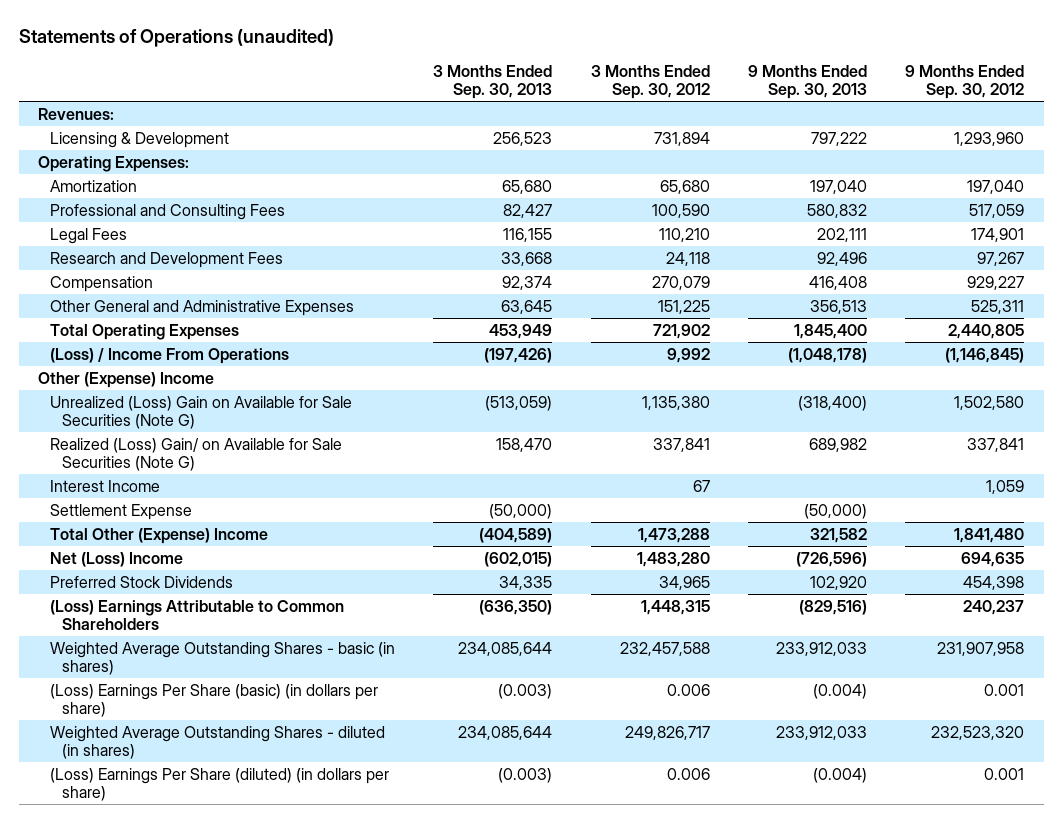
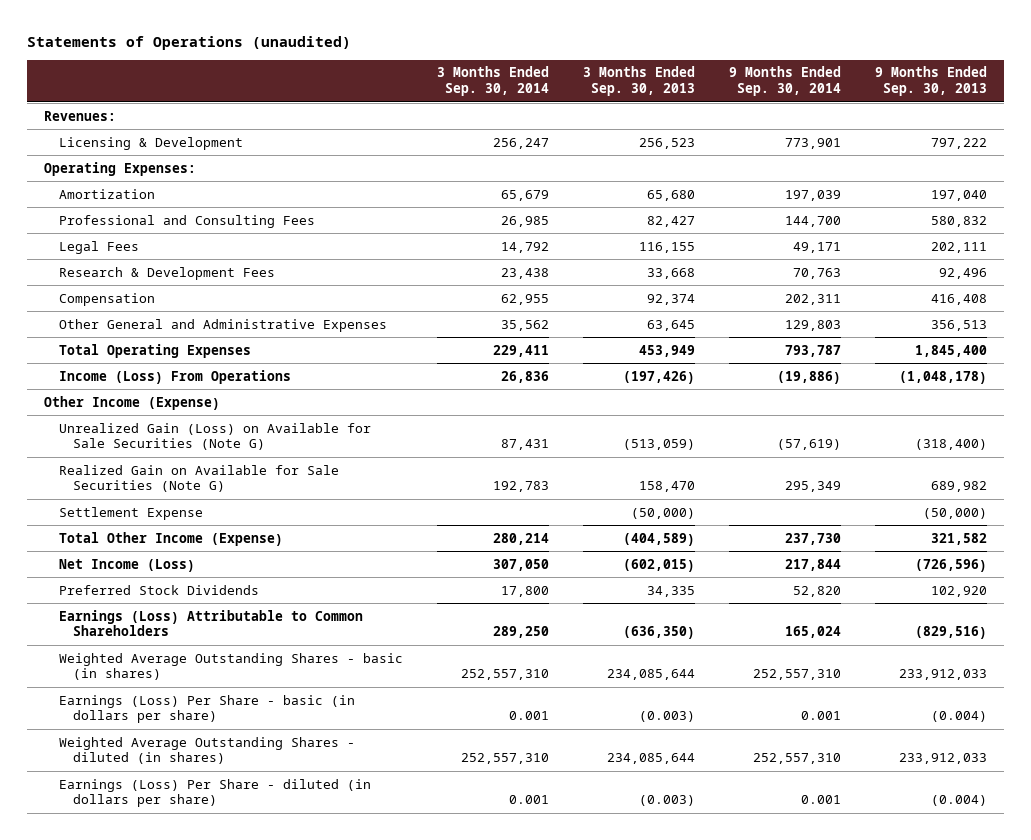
[590,65,710,100] 3 Months Ended Sep. 30, 2012 -> none
[905,65,1025,100] 9 Months Ended Sep. 30, 2012 -> none
none -> [436,66,549,97] 3 Months Ended Sep. 30, 2014
none -> [729,66,842,97] 9 Months Ended Sep. 30, 2014
[50,251,284,268] Research and Development Fees -> [58,266,275,280] Research & Development Fees
[50,479,161,492] Interest Income -> none
[50,347,290,364] (Loss) / Income From Operations -> [58,369,291,384] Income (Loss) From Operations
[37,371,214,388] Other (Expense) Income -> [44,395,221,410] Other Income (Expense)
[50,395,353,429] Unrealized (Loss) Gain on Available for Sale Securities (Note G) -> [58,422,371,451] Unrealized Gain (Loss) on Available for Sale Securities (Note G)
[50,437,343,471] Realized (Loss) Gain/ on Available for Sale Securities (Note G) -> [58,464,339,493] Realized Gain on Available for Sale Securities (Note G)
[50,527,269,544] Total Other (Expense) Income -> [58,531,283,546] Total Other Income (Expense)
[50,551,184,567] Net (Loss) Income -> [58,558,195,572] Net Income (Loss)
[50,599,345,630] (Loss) Earnings Attributable to Common Shareholders -> [58,609,363,637] Earnings (Loss) Attributable to Common Shareholders
[50,683,379,717] (Loss) Earnings Per Share (basic) (in dollars per share) -> [58,694,355,724] Earnings (Loss) Per Share - basic (in dollars per share)
[50,767,390,801] (Loss) Earnings Per Share (diluted) (in dollars per share) -> [58,778,371,808] Earnings (Loss) Per Share - diluted (in dollars per share)

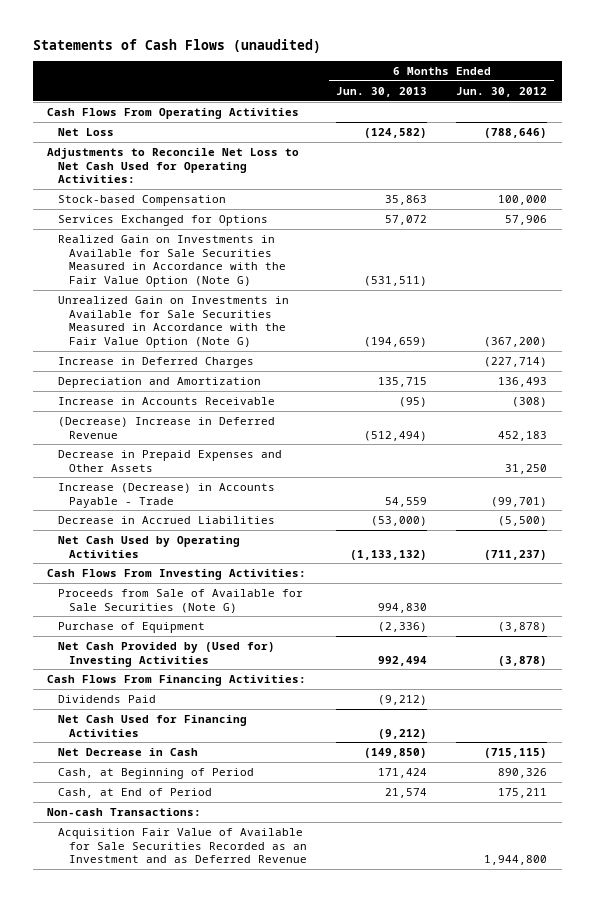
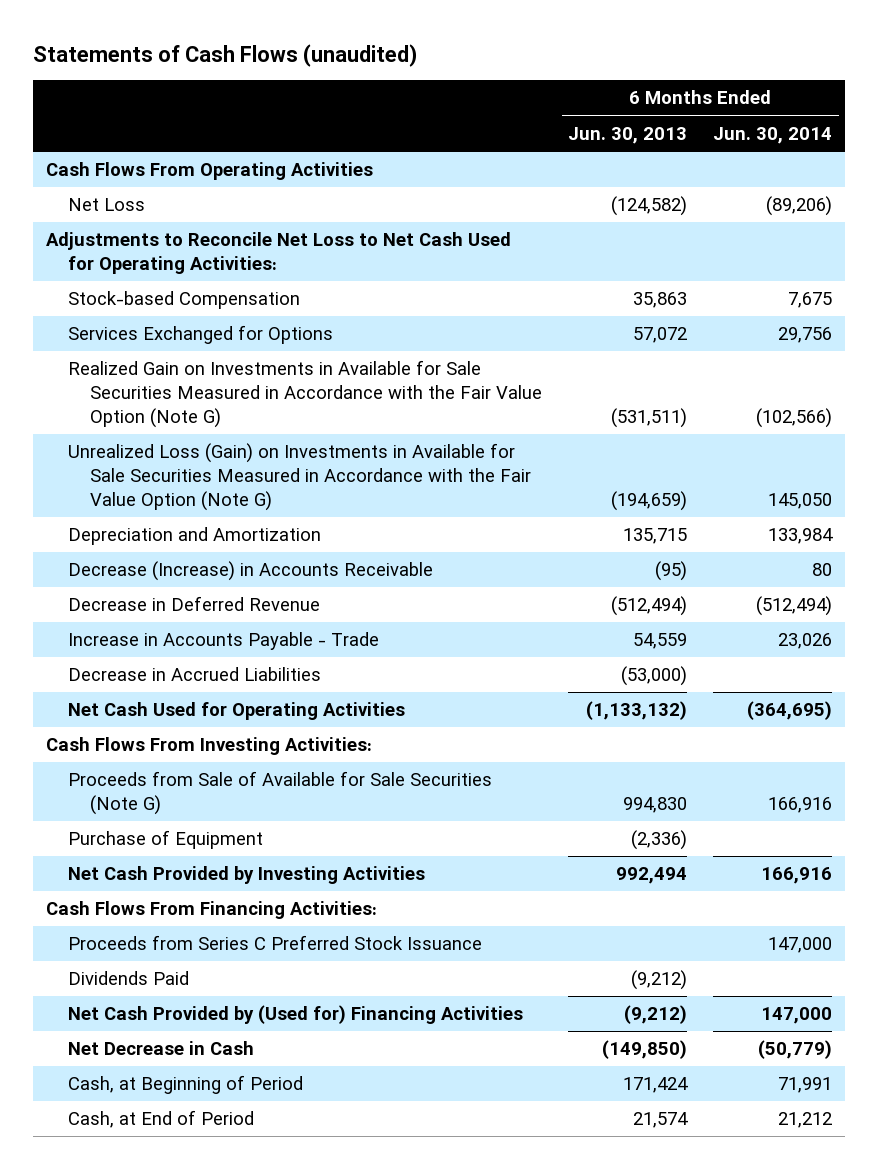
[456,86,548,97] Jun. 30, 2012 -> none
none -> [713,126,833,144] Jun. 30, 2014
[57,356,254,368] Increase in Deferred Charges -> none
[57,295,289,349] Unrealized Gain on Investments in Available for Sale Securities Measured in Accordance with the Fair Value Option (Note G) -> [68,443,532,511] Unrealized Loss (Gain) on Investments in Available for Sale Securities Measured in Accordance with the Fair Value Option (Note G)
[57,449,282,472] Decrease in Prepaid Expenses and Other Assets -> none
[57,396,275,405] Increase in Accounts Receivable -> [68,561,434,582] Decrease (Increase) in Accounts Receivable
[57,416,275,439] (Decrease) Increase in Deferred Revenue -> [68,596,321,612] Decrease in Deferred Revenue
[57,482,275,508] Increase (Decrease) in Accounts Payable - Trade -> [68,632,380,651] Increase in Accounts Payable - Trade
[57,535,240,558] Net Cash Used by Operating Activities -> [68,702,406,721] Net Cash Used for Operating Activities
[57,641,275,667] Net Cash Provided by (Used for) Investing Activities -> [68,866,426,885] Net Cash Provided by Investing Activities
none -> [68,935,483,951] Proceeds from Series C Preferred Stock Issuance
[57,714,247,737] Net Cash Used for Financing Activities -> [68,1005,524,1025] Net Cash Provided by (Used for) Financing Activities
[47,807,202,816] Non-cash Transactions: -> none
[57,827,307,864] Acquisition Fair Value of Available for Sale Securities Recorded as an Investment and as Deferred Revenue -> none

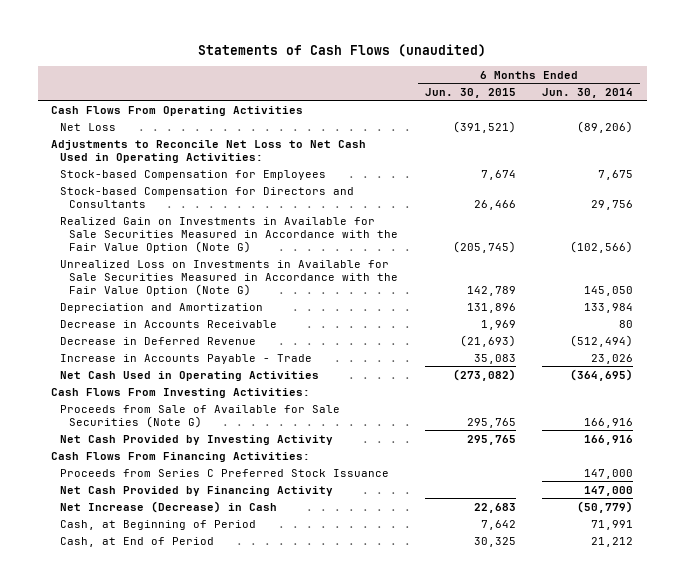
[568,126,688,144] Jun. 30, 2013 -> none
none -> [424,87,516,98] Jun. 30, 2015
[45,232,511,275] Adjustments to Reconcile Net Loss to Net Cash Used for Operating Activities: -> [51,139,367,163] Adjustments to Reconcile Net Loss to Net Cash Used in Operating Activities:
[68,291,301,310] Stock-based Compensation -> [60,169,327,180] Stock-based Compensation for Employees
[68,325,334,345] Services Exchanged for Options -> [60,186,355,208] Stock-based Compensation for Directors and Consultants
[68,443,532,511] Unrealized Loss (Gain) on Investments in Available for Sale Securities Measured in Accordance with the Fair Value Option (Note G) -> [60,259,398,296] Unrealized Loss on Investments in Available for Sale Securities Measured in Accordance with the Fair Value Option (Note G)
[68,561,434,582] Decrease (Increase) in Accounts Receivable -> [60,319,278,328] Decrease in Accounts Receivable
[68,667,322,682] Decrease in Accrued Liabilities -> none
[68,702,406,721] Net Cash Used for Operating Activities -> [60,370,320,381] Net Cash Used in Operating Activities
[68,830,264,850] Purchase of Equipment -> none
[68,866,426,885] Net Cash Provided by Investing Activities -> [60,434,334,445] Net Cash Provided by Investing Activity
[68,971,190,986] Dividends Paid -> none
[68,1005,524,1025] Net Cash Provided by (Used for) Financing Activities -> [60,485,334,496] Net Cash Provided by Financing Activity
[68,1041,255,1056] Net Decrease in Cash -> [60,500,278,513] Net Increase (Decrease) in Cash

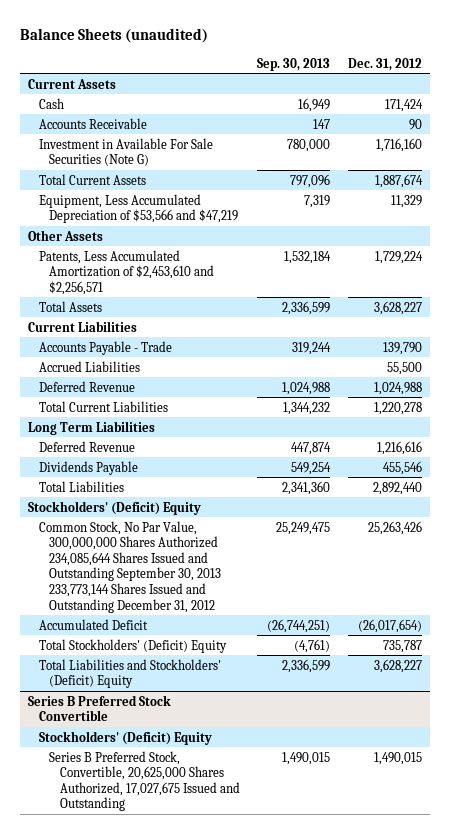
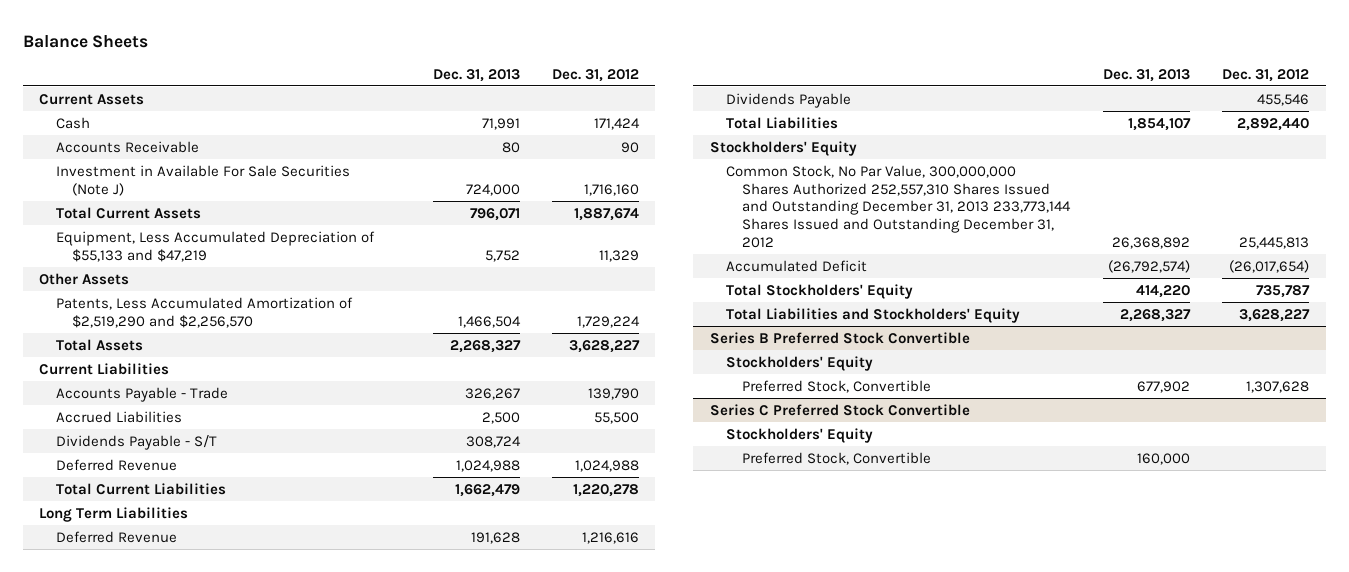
[19,27,208,43] Balance Sheets (unaudited) -> [23,34,149,48] Balance Sheets
[257,57,331,71] Sep. 30, 2013 -> none
none -> [432,68,520,82] Dec. 31, 2013
[38,137,213,167] Investment in Available For Sale Securities (Note G) -> [55,164,350,196] Investment in Available For Sale Securities (Note J)
[38,193,239,224] Equipment, Less Accumulated Depreciation of $53,566 and $47,219 -> [55,230,375,262] Equipment, Less Accumulated Depreciation of $55,133 and $47,219
[38,249,215,295] Patents, Less Accumulated Amortization of $2,453,610 and $2,256,571 -> [55,296,353,328] Patents, Less Accumulated Amortization of $2,519,290 and $2,256,570
none -> [55,434,217,450] Dividends Payable - S/T
[28,500,202,515] Stockholders' (Deficit) Equity -> [709,140,857,156] Stockholders' Equity
[38,520,222,613] Common Stock, No Par Value, 300,000,000 Shares Authorized 234,085,644 Shares Issued and Outstanding September 30, 2013 233,773,144 Shares Issued and Outstanding December 31, 2012 -> [725,164,1072,248] Common Stock, No Par Value, 300,000,000 Shares Authorized 252,557,310 Shares Issued and Outstanding December 31, 2013 233,773,144 Shares Issued and Outstanding December 31, 2012
[367,520,422,535] 25,263,426 -> [1239,236,1310,249] 25,445,813
[38,638,227,653] Total Stockholders' (Deficit) Equity -> [725,283,913,299] Total Stockholders' Equity
[38,658,221,689] Total Liabilities and Stockholders' (Deficit) Equity -> [725,307,1020,323] Total Liabilities and Stockholders' Equity
[49,750,241,812] Series B Preferred Stock, Convertible, 20,625,000 Shares Authorized, 17,027,675 Issued and Outstanding -> none
[38,730,212,745] Stockholders' (Deficit) Equity -> [725,355,873,371] Stockholders' Equity
none -> [742,379,932,393] Preferred Stock, Convertible
none -> [709,403,970,416] Series C Preferred Stock Convertible
none -> [725,427,873,443] Stockholders' Equity
none -> [742,451,932,465] Preferred Stock, Convertible

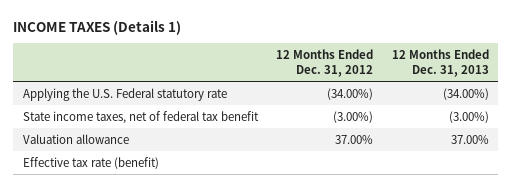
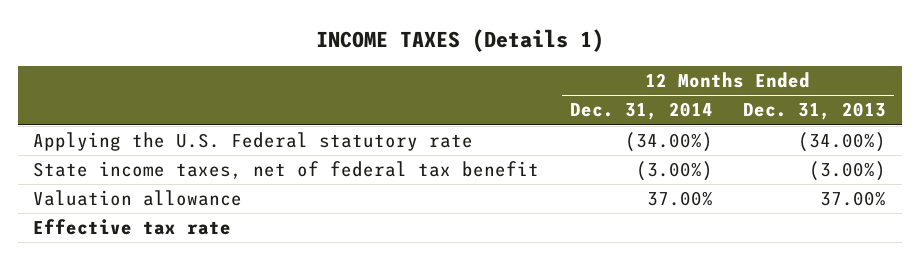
[276,48,374,78] 12 Months Ended Dec. 31, 2012 -> none
none -> [569,102,713,121] Dec. 31, 2014
[22,156,159,169] Effective tax rate (benefit) -> [33,219,232,236] Effective tax rate

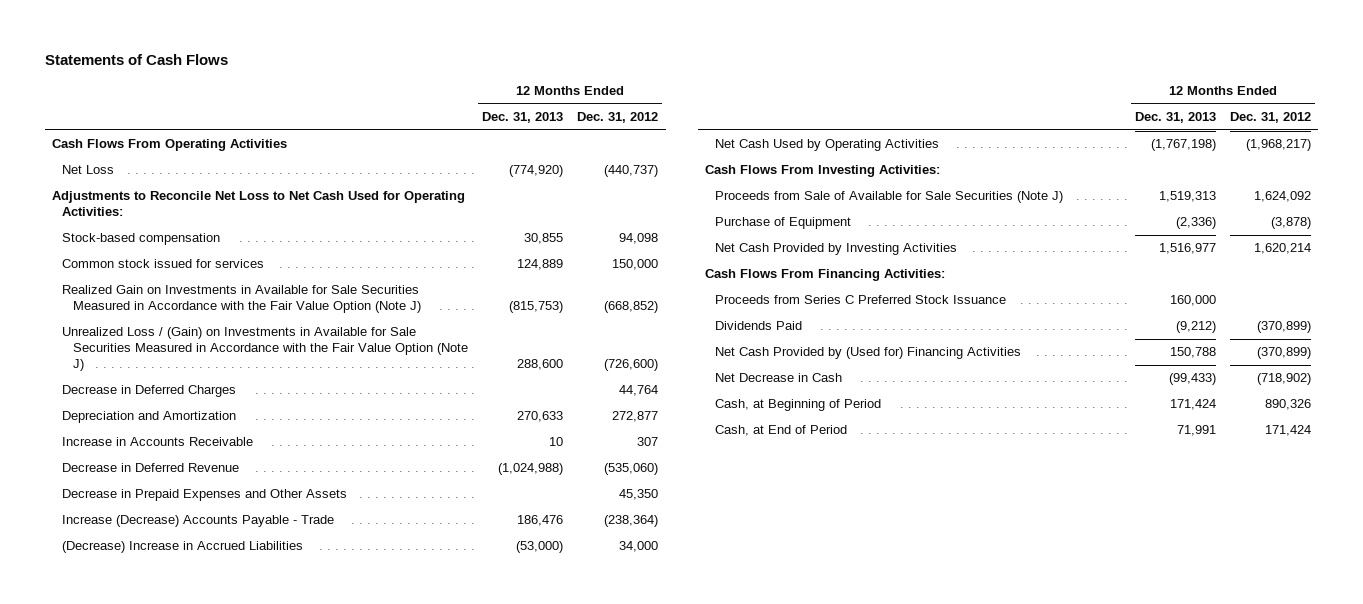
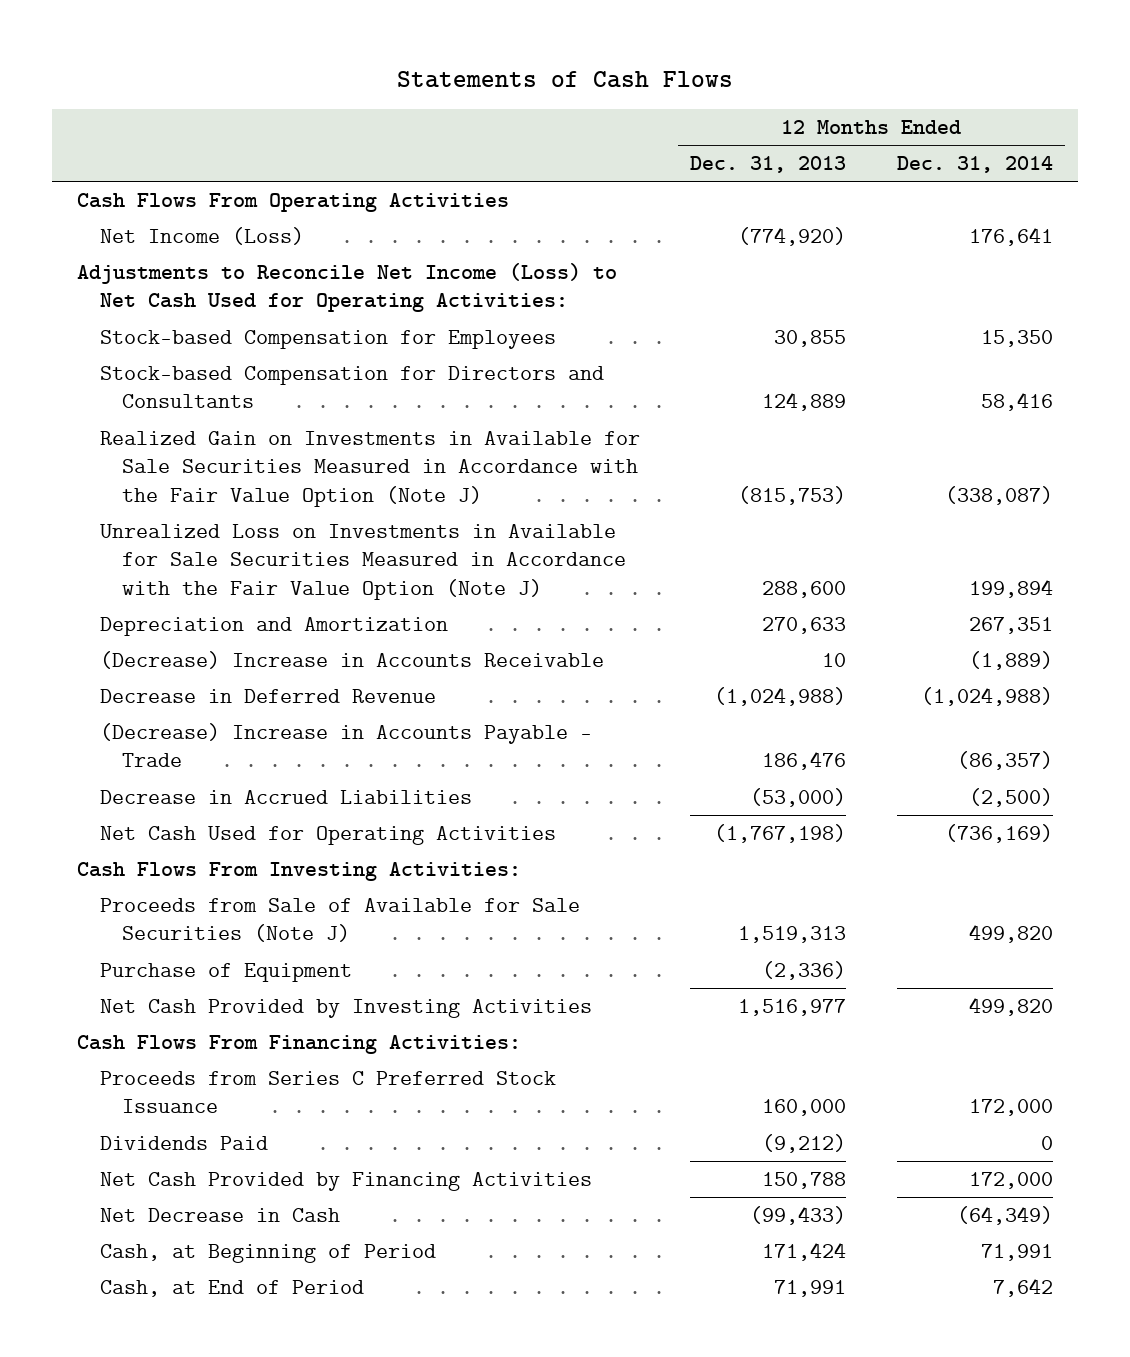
[577,112,659,124] Dec. 31, 2012 -> none
none -> [896,156,1053,174] Dec. 31, 2014
[62,165,115,175] Net Loss -> [99,226,304,245] Net Income (Loss)
[52,191,466,217] Adjustments to Reconcile Net Loss to Net Cash Used for Operating Activities: -> [77,262,618,313] Adjustments to Reconcile Net Income (Loss) to Net Cash Used for Operating Activities:
[62,233,221,246] Stock-based compensation -> [99,329,556,349] Stock-based Compensation for Employees
[62,259,265,269] Common stock issued for services -> [99,365,604,409] Stock-based Compensation for Directors and Consultants
[62,385,237,398] Decrease in Deferred Charges -> none
[62,327,468,371] Unrealized Loss / (Gain) on Investments in Available for Sale Securities Measured in Accordance with the Fair Value Option (Note J) -> [99,523,627,601] Unrealized Loss on Investments in Available for Sale Securities Measured in Accordance with the Fair Value Option (Note J)
[62,437,254,447] Increase in Accounts Receivable -> [99,650,604,669] (Decrease) Increase in Accounts Receivable
[62,489,348,502] Decrease in Prepaid Expenses and Other Assets -> none
[62,515,335,528] Increase (Decrease) Accounts Payable - Trade -> [99,722,592,768] (Decrease) Increase in Accounts Payable - Trade
[62,541,304,554] (Decrease) Increase in Accrued Liabilities -> [99,789,472,804] Decrease in Accrued Liabilities
[715,139,940,152] Net Cash Used by Operating Activities -> [99,825,556,845] Net Cash Used for Operating Activities
[715,347,1022,360] Net Cash Provided by (Used for) Financing Activities -> [99,1171,592,1191] Net Cash Provided by Financing Activities

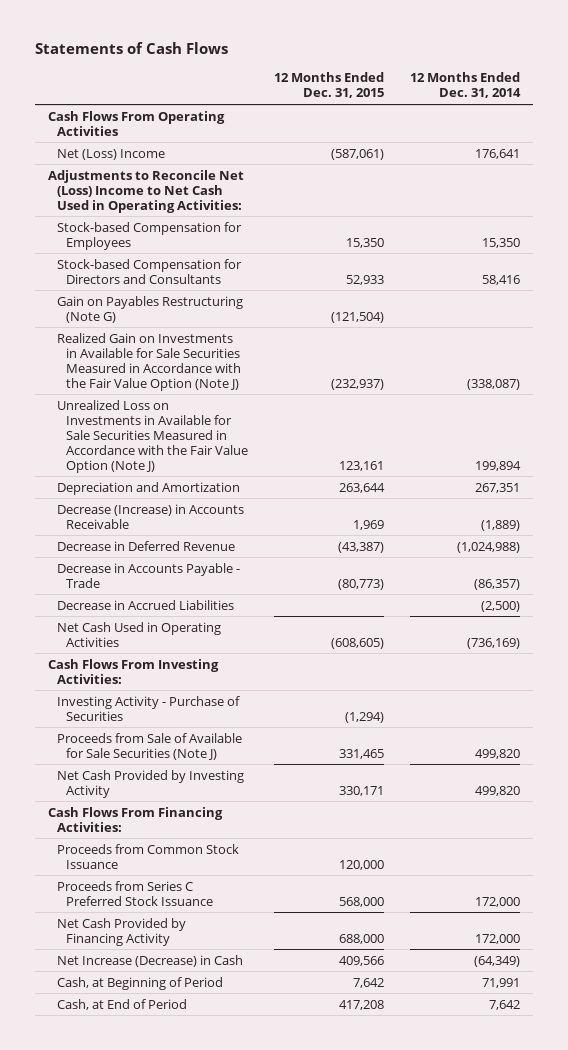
[690,156,847,174] Dec. 31, 2013 -> none
none -> [273,72,384,99] 12 Months Ended Dec. 31, 2015
[99,226,304,245] Net Income (Loss) -> [56,148,165,160] Net (Loss) Income
[77,262,618,313] Adjustments to Reconcile Net Income (Loss) to Net Cash Used for Operating Activities: -> [48,169,245,213] Adjustments to Reconcile Net (Loss) Income to Net Cash Used in Operating Activities:
none -> [56,295,243,323] Gain on Payables Restructuring (Note G)
[99,650,604,669] (Decrease) Increase in Accounts Receivable -> [56,503,244,529] Decrease (Increase) in Accounts Receivable
[99,722,592,768] (Decrease) Increase in Accounts Payable - Trade -> [56,562,240,588] Decrease in Accounts Payable - Trade
[99,825,556,845] Net Cash Used for Operating Activities -> [56,621,221,647] Net Cash Used in Operating Activities
none -> [56,695,240,721] Investing Activity - Purchase of Securities
[99,962,352,982] Purchase of Equipment -> none
[99,998,592,1018] Net Cash Provided by Investing Activities -> [56,769,244,798] Net Cash Provided by Investing Activity
none -> [56,843,239,869] Proceeds from Common Stock Issuance
[99,1135,268,1150] Dividends Paid -> none
[99,1171,592,1191] Net Cash Provided by Financing Activities -> [56,917,186,946] Net Cash Provided by Financing Activity
[99,1207,340,1222] Net Decrease in Cash -> [56,954,243,967] Net Increase (Decrease) in Cash

